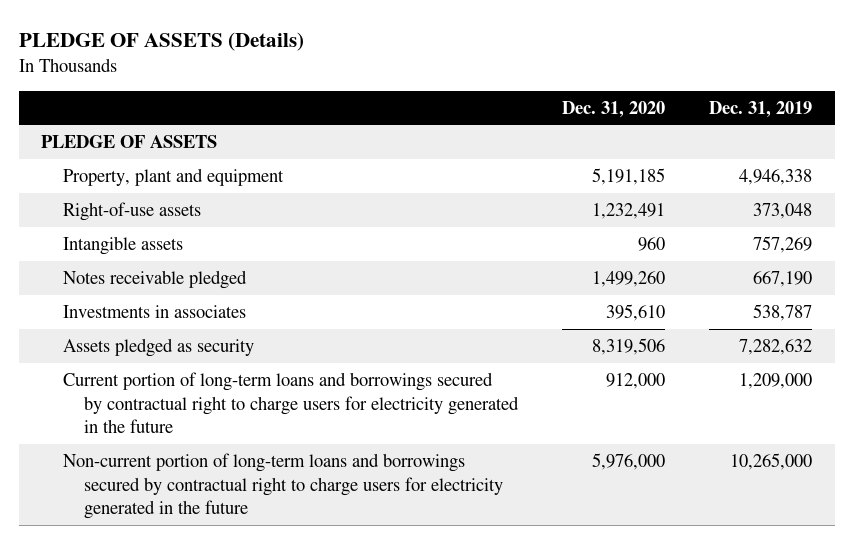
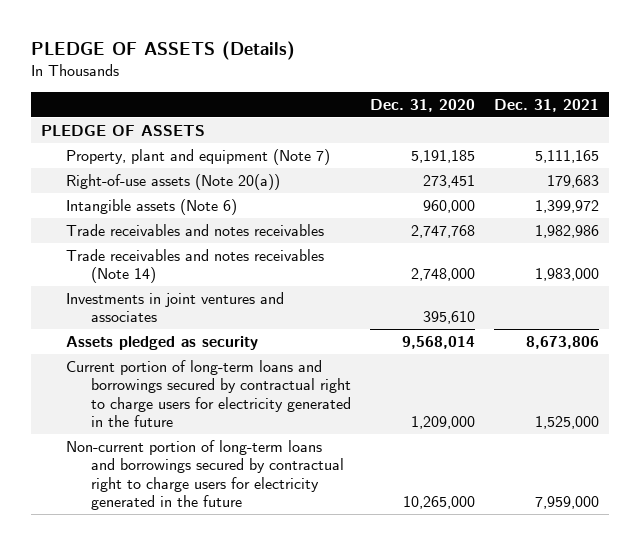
[709,100,813,118] Dec. 31, 2019 -> none
none -> [494,98,600,112] Dec. 31, 2021
[62,269,247,289] Notes receivable pledged -> none
[62,167,284,186] Property, plant and equipment -> [65,148,330,165] Property, plant and equipment (Note 7)
[62,201,201,221] Right-of-use assets -> [65,173,280,190] Right-of-use assets (Note 20(a))
[592,202,666,219] 1,232,491 -> [422,174,475,188] 273,451
[62,235,183,255] Intangible assets -> [65,198,237,215] Intangible assets (Note 6)
[638,236,666,251] 960 -> [422,199,475,213] 960,000
none -> [65,223,324,236] Trade receivables and notes receivables
none -> [65,248,324,284] Trade receivables and notes receivables (Note 14)
[62,304,246,318] Investments in associates -> [65,291,284,323] Investments in joint ventures and associates
[592,337,666,355] 8,319,506 -> [401,335,475,349] 9,568,014
[606,372,666,389] 912,000 -> [410,416,475,430] 1,209,000
[592,452,666,470] 5,976,000 -> [402,496,475,510] 10,265,000

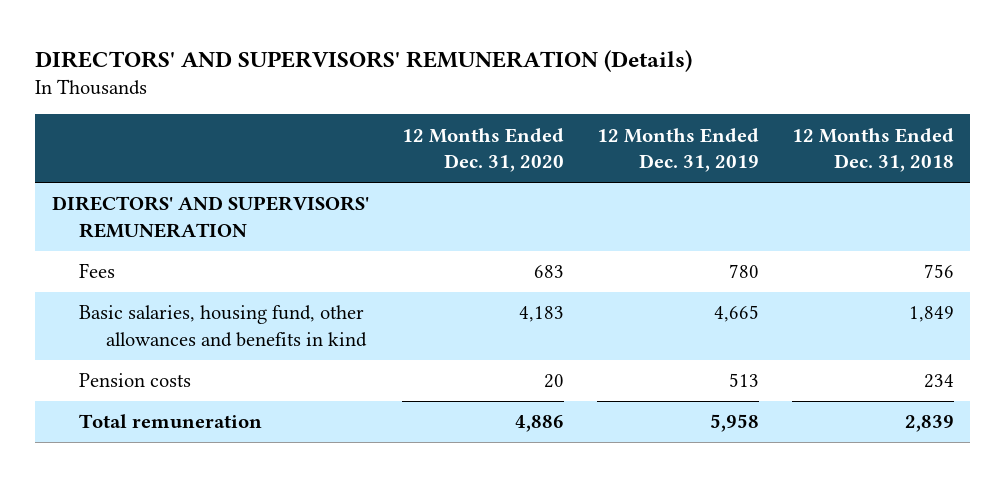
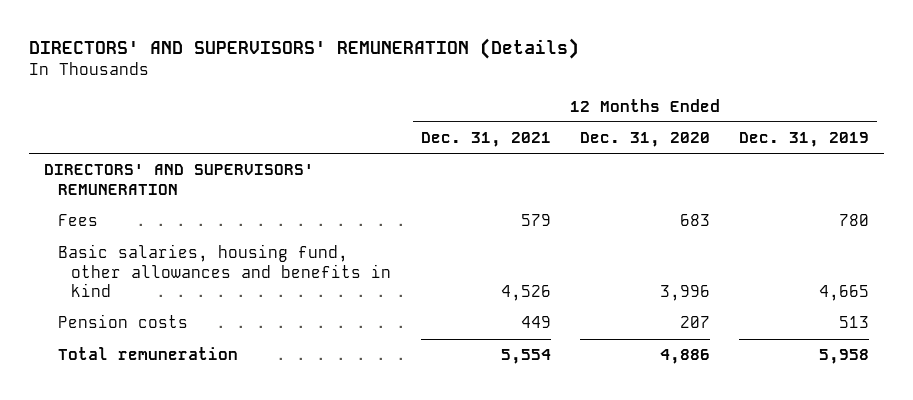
[791,127,954,173] 12 Months Ended Dec. 31, 2018 -> none
none -> [420,132,551,148] Dec. 31, 2021
[518,306,564,323] 4,183 -> [659,284,710,301] 3,996
[543,374,564,389] 20 -> [679,316,710,329] 207

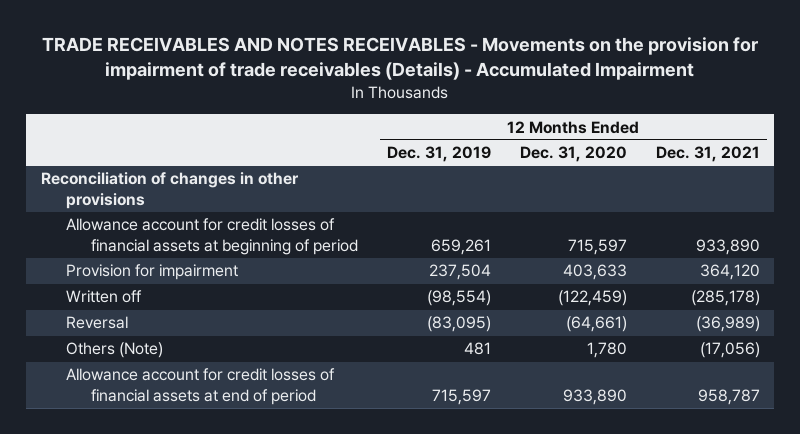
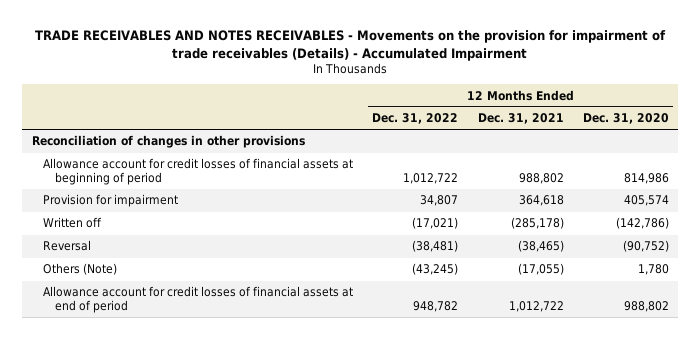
[387,146,492,163] Dec. 31, 2019 -> none
none -> [372,113,459,125] Dec. 31, 2022
[567,238,627,255] 715,597 -> [623,173,669,185] 814,986
[695,238,760,255] 933,890 -> [518,173,564,185] 988,802
[562,264,627,281] 403,633 -> [623,195,669,207] 405,574
[699,264,760,281] 364,120 -> [518,195,564,207] 364,618
[557,290,627,307] (122,459) -> [615,217,669,230] (142,786)
[565,316,627,333] (64,661) -> [622,240,669,253] (90,752)
[695,316,760,333] (36,989) -> [517,240,564,253] (38,465)
[699,342,760,359] (17,056) -> [517,263,564,276] (17,055)
[562,388,627,405] 933,890 -> [623,301,669,313] 988,802
[697,388,760,405] 958,787 -> [508,301,564,313] 1,012,722

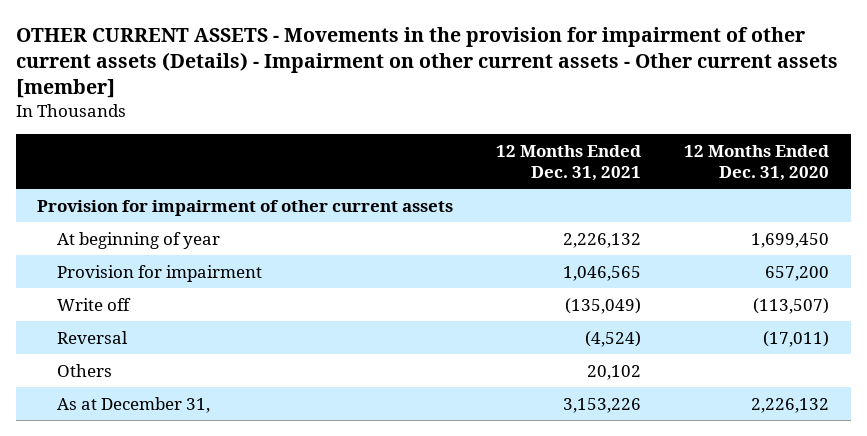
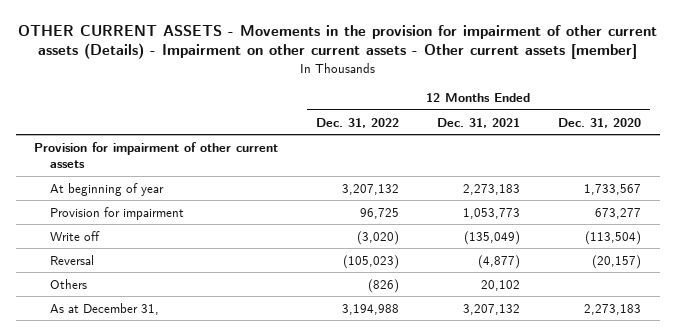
none -> [316,117,400,128] Dec. 31, 2022
[563,232,642,248] 2,226,132 -> [462,183,520,195] 2,273,183
[751,232,830,248] 1,699,450 -> [583,183,641,195] 1,733,567
[563,265,642,281] 1,046,565 -> [462,207,520,219] 1,053,773
[765,265,830,281] 657,200 -> [594,207,641,219] 673,277
[753,297,830,314] (113,507) -> [584,230,641,245] (113,504)
[585,330,642,347] (4,524) -> [477,254,520,269] (4,877)
[763,330,830,347] (17,011) -> [591,254,641,269] (20,157)
[563,397,642,413] 3,153,226 -> [462,303,520,315] 3,207,132
[751,397,830,413] 2,226,132 -> [583,303,641,315] 2,273,183

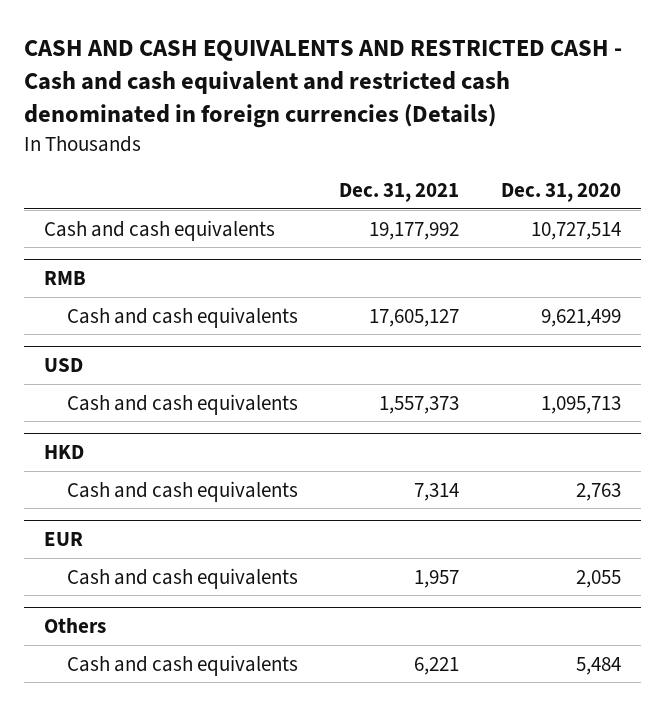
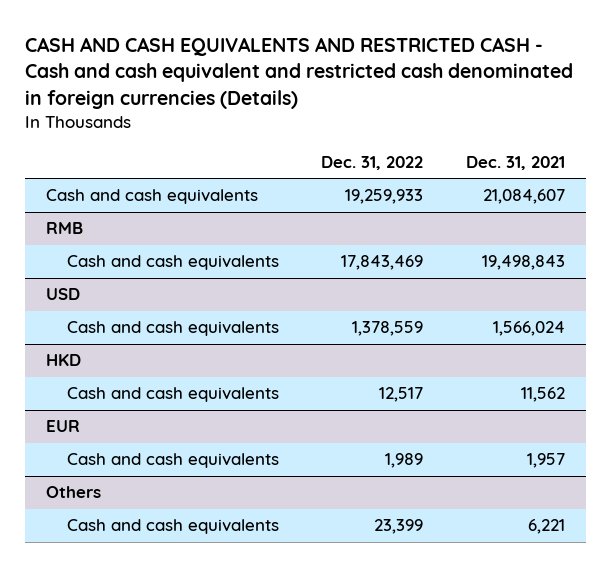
[500,183,621,203] Dec. 31, 2020 -> none
none -> [321,155,424,170] Dec. 31, 2022
[369,221,460,240] 19,177,992 -> [482,189,565,205] 21,084,607
[369,308,460,327] 17,605,127 -> [481,255,565,271] 19,498,843
[379,395,460,414] 1,557,373 -> [492,321,565,337] 1,566,024
[414,482,460,501] 7,314 -> [520,387,565,403] 11,562

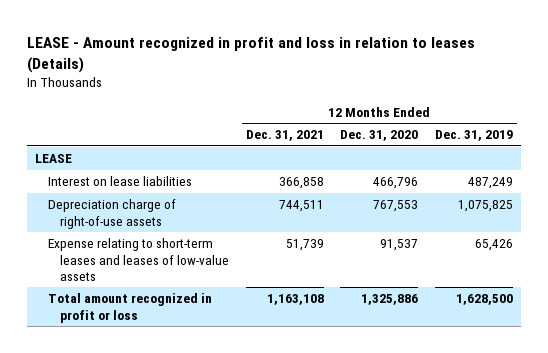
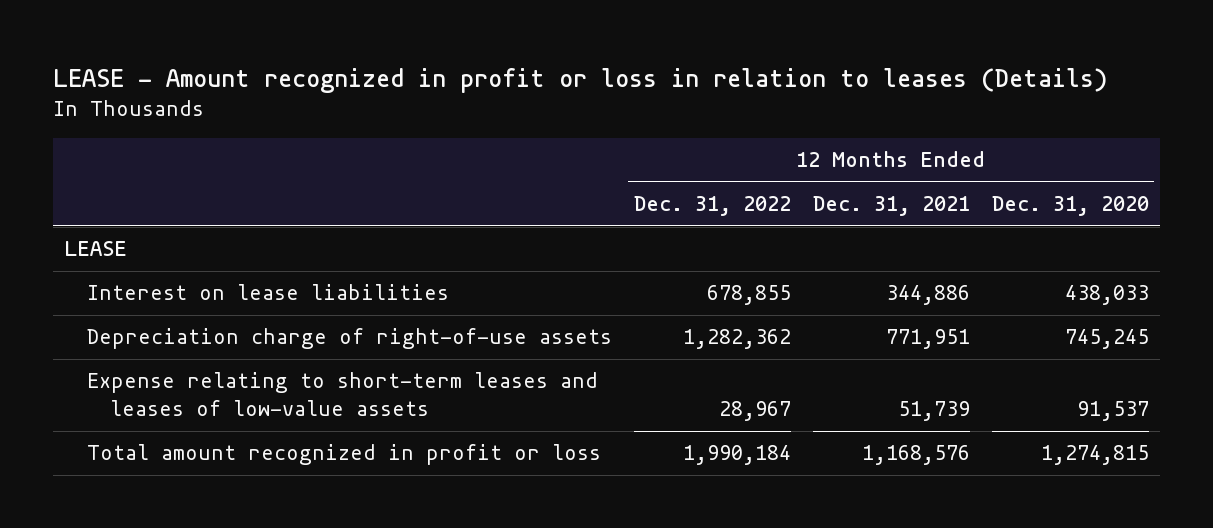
[27,36,476,73] LEASE - Amount recognized in profit and loss in relation to leases (Details) -> [53,67,1109,93] LEASE - Amount recognized in profit or loss in relation to leases (Details)
[435,130,514,142] Dec. 31, 2019 -> none
none -> [633,196,791,217] Dec. 31, 2022
[278,177,324,190] 366,858 -> [885,285,970,306] 344,886
[373,177,419,190] 466,796 -> [1064,285,1149,306] 438,033
[278,200,324,213] 744,511 -> [885,329,970,350] 771,951
[373,200,419,213] 767,553 -> [1064,329,1149,350] 745,245
[266,294,324,306] 1,163,108 -> [861,445,970,466] 1,168,576
[361,294,419,306] 1,325,886 -> [1040,445,1149,466] 1,274,815

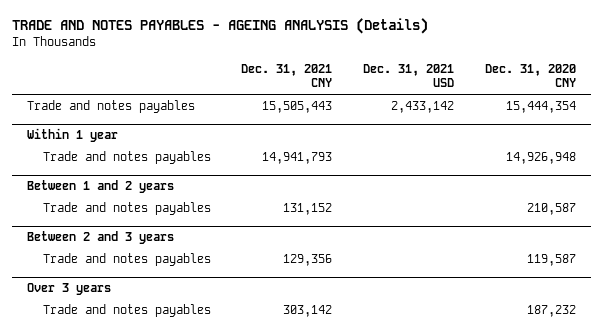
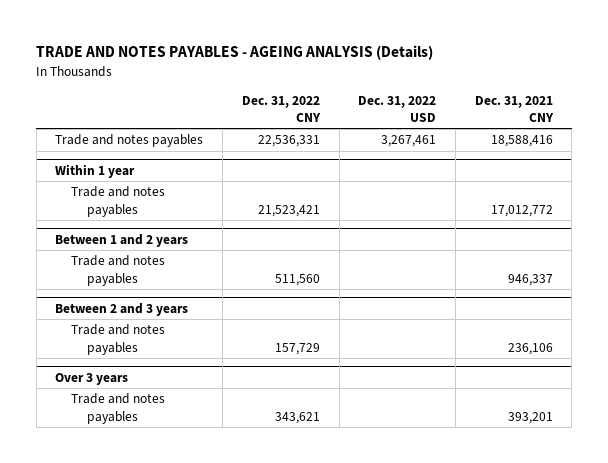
[362,63,454,88] Dec. 31, 2021 USD -> none
[484,63,576,88] Dec. 31, 2020 CNY -> none
none -> [241,95,321,123] Dec. 31, 2022 CNY
none -> [358,95,437,123] Dec. 31, 2022 USD
[262,101,333,114] 15,505,443 -> [490,135,553,148] 18,588,416
[262,152,333,165] 14,941,793 -> [490,204,553,217] 17,012,772
[283,203,333,216] 131,152 -> [507,273,553,286] 946,337
[283,254,333,267] 129,356 -> [507,342,553,355] 236,106
[283,305,333,318] 303,142 -> [507,411,553,424] 393,201

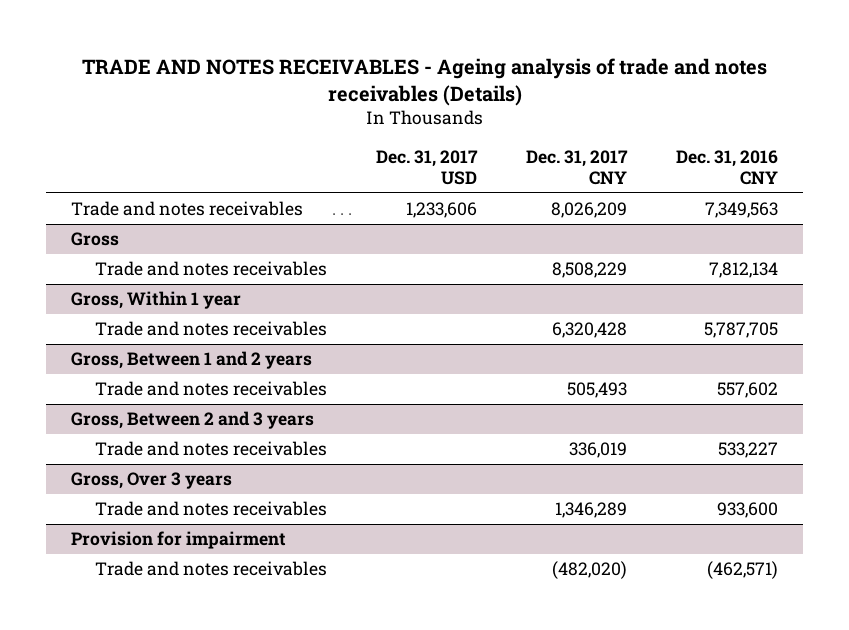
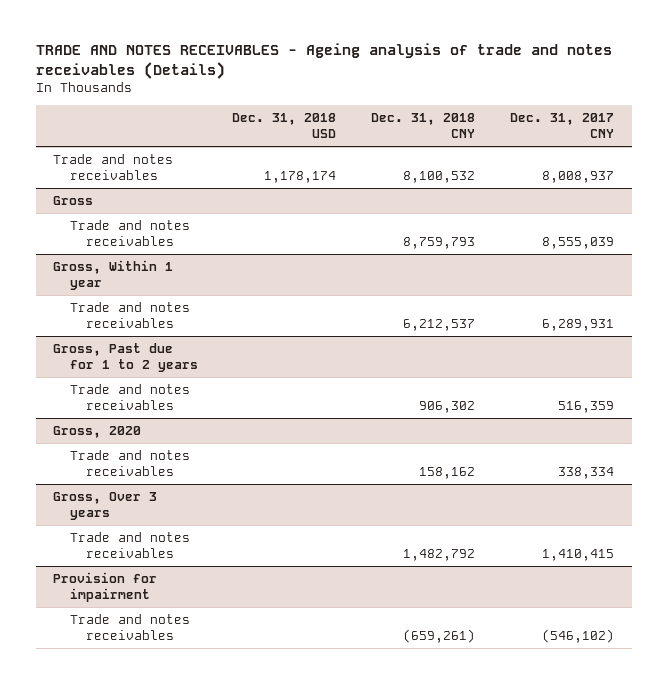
[376,149,479,186] Dec. 31, 2017 USD -> none
[676,149,779,186] Dec. 31, 2016 CNY -> none
none -> [232,112,337,139] Dec. 31, 2018 USD
none -> [371,112,476,139] Dec. 31, 2018 CNY
[551,202,628,219] 8,026,209 -> [542,171,615,184] 8,008,937
[552,262,628,279] 8,508,229 -> [542,237,615,250] 8,555,039
[71,351,313,370] Gross, Between 1 and 2 years -> none
[71,411,315,430] Gross, Between 2 and 3 years -> none
[552,322,628,339] 6,320,428 -> [542,319,615,332] 6,289,931
none -> [53,342,198,373] Gross, Past due for 1 to 2 years
[567,382,628,399] 505,493 -> [558,401,615,414] 516,359
none -> [53,425,142,438] Gross, 2020
[569,442,628,459] 336,019 -> [558,467,615,480] 338,334
[555,502,628,519] 1,346,289 -> [542,549,615,562] 1,410,415
[552,561,628,580] (482,020) -> [542,629,615,644] (546,102)

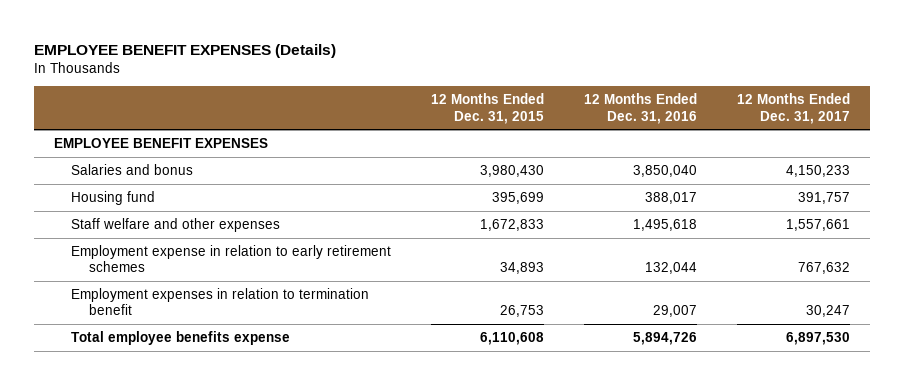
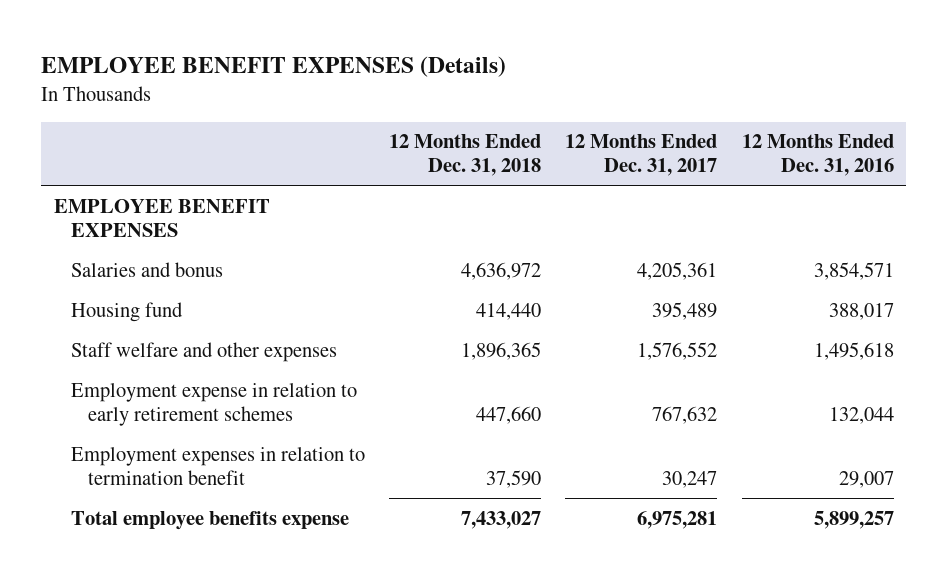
[431,93,545,124] 12 Months Ended Dec. 31, 2015 -> none
none -> [389,134,542,177] 12 Months Ended Dec. 31, 2018
[633,165,698,178] 3,850,040 -> [813,261,894,280] 3,854,571
[786,165,851,178] 4,150,233 -> [637,261,718,280] 4,205,361
[798,192,851,205] 391,757 -> [652,301,718,320] 395,489
[786,219,851,232] 1,557,661 -> [637,341,718,360] 1,576,552
[633,332,698,346] 5,894,726 -> [813,510,894,529] 5,899,257
[786,332,851,346] 6,897,530 -> [637,510,718,529] 6,975,281

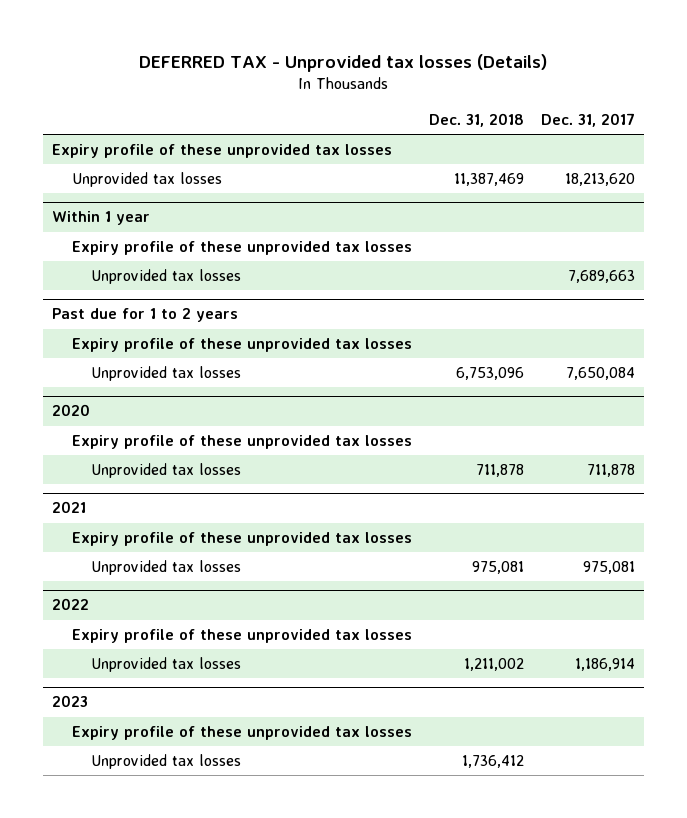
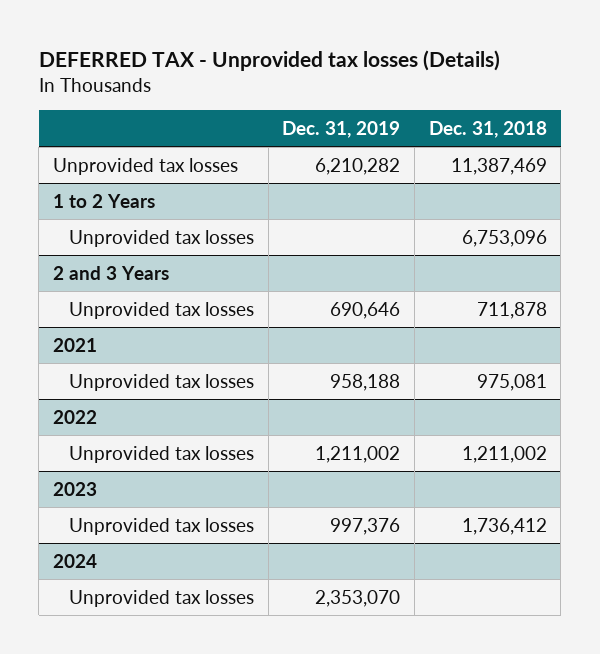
[541,113,636,128] Dec. 31, 2017 -> none
none -> [282,120,401,138] Dec. 31, 2019
[51,143,392,158] Expiry profile of these unprovided tax losses -> none
[51,211,150,226] Within 1 year -> none
[71,240,412,255] Expiry profile of these unprovided tax losses -> none
[91,268,242,284] Unprovided tax losses -> none
[71,337,412,352] Expiry profile of these unprovided tax losses -> none
[51,308,238,323] Past due for 1 to 2 years -> [52,193,155,208] 1 to 2 Years
[71,434,412,449] Expiry profile of these unprovided tax losses -> none
[51,404,90,417] 2020 -> [52,265,169,280] 2 and 3 Years
[71,531,412,546] Expiry profile of these unprovided tax losses -> none
[71,628,412,643] Expiry profile of these unprovided tax losses -> none
[71,725,412,740] Expiry profile of these unprovided tax losses -> none
none -> [52,553,97,568] 2024
none -> [69,589,255,607] Unprovided tax losses

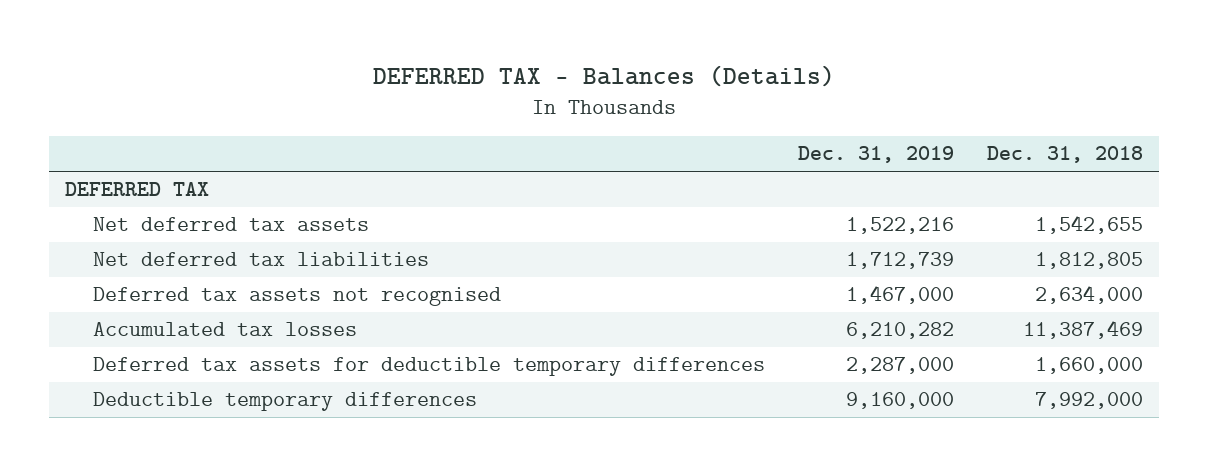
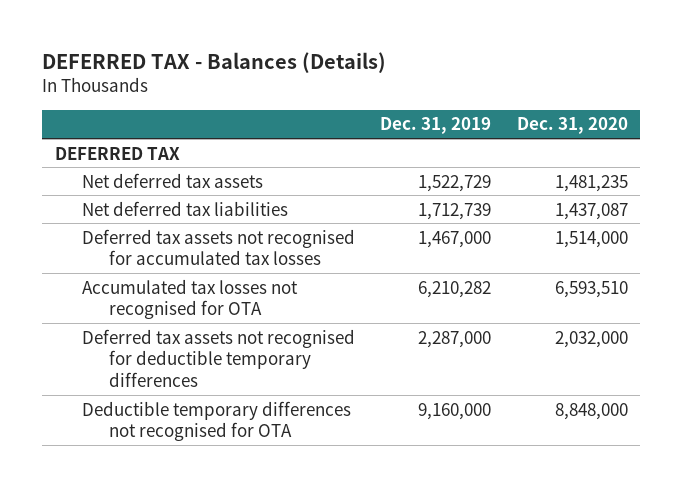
[986,146,1143,164] Dec. 31, 2018 -> none
none -> [516,117,628,135] Dec. 31, 2020
[845,217,954,235] 1,522,216 -> [418,174,492,192] 1,522,729
[92,287,501,307] Deferred tax assets not recognised -> [82,228,356,266] Deferred tax assets not recognised for accumulated tax losses
[92,322,357,337] Accumulated tax losses -> [82,278,299,320] Accumulated tax losses not recognised for OTA
[92,357,765,377] Deferred tax assets for deductible temporary differences -> [82,328,356,387] Deferred tax assets not recognised for deductible temporary differences
[92,392,477,412] Deductible temporary differences -> [82,400,352,442] Deductible temporary differences not recognised for OTA

